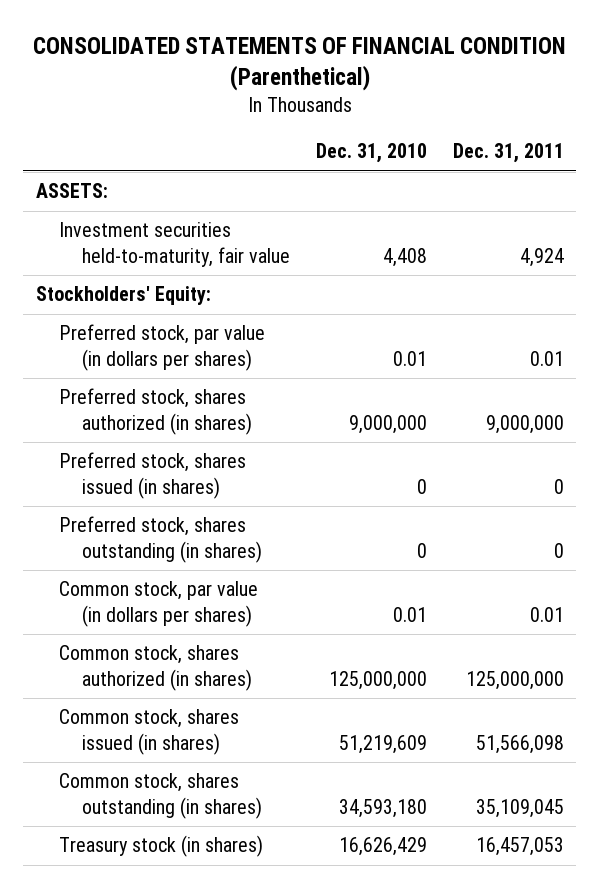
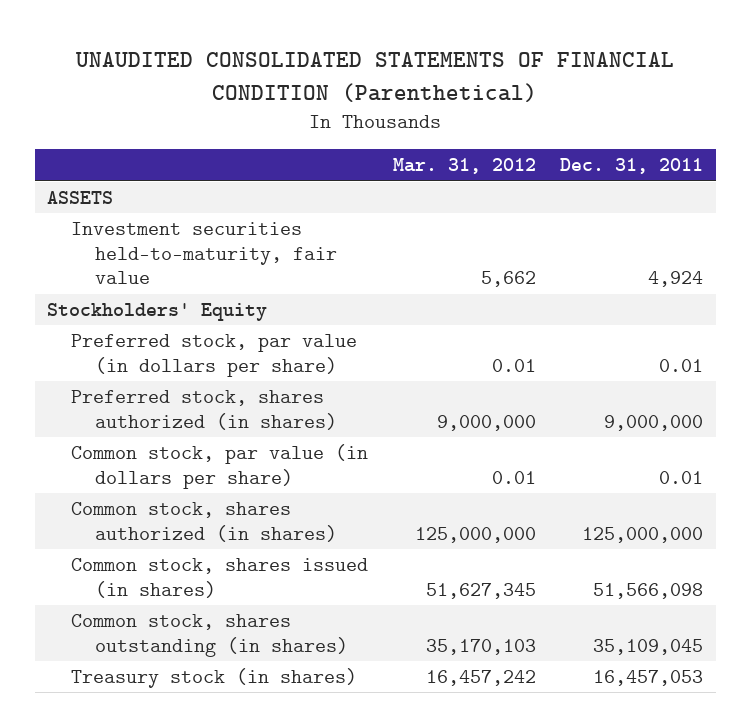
[32,37,566,92] CONSOLIDATED STATEMENTS OF FINANCIAL CONDITION (Parenthetical) -> [75,52,675,103] UNAUDITED CONSOLIDATED STATEMENTS OF FINANCIAL CONDITION (Parenthetical)
[315,143,427,164] Dec. 31, 2010 -> none
none -> [392,158,536,175] Mar. 31, 2012
[35,183,108,199] ASSETS: -> [47,191,114,205] ASSETS
[35,286,211,306] Stockholders' Equity: -> [47,303,268,322] Stockholders' Equity
[59,324,266,371] Preferred stock, par value (in dollars per shares) -> [71,334,358,377] Preferred stock, par value (in dollars per share)
[59,452,247,499] Preferred stock, shares issued (in shares) -> none
[59,516,263,563] Preferred stock, shares outstanding (in shares) -> none
[59,581,259,627] Common stock, par value (in dollars per shares) -> [71,444,369,489] Common stock, par value (in dollars per share)

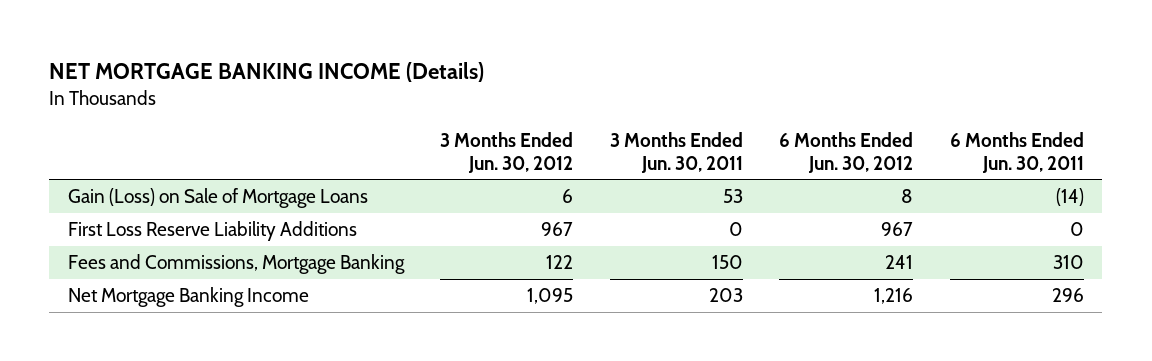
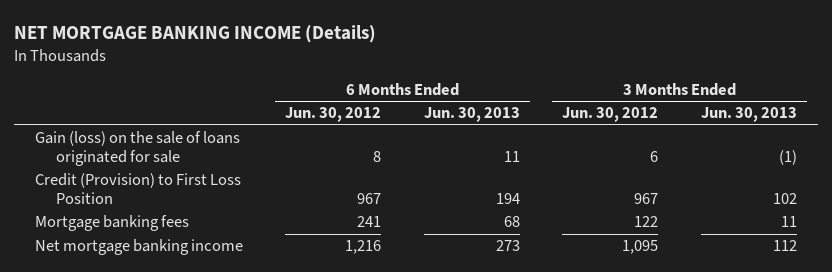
[609,131,743,173] 3 Months Ended Jun. 30, 2011 -> none
[950,131,1085,173] 6 Months Ended Jun. 30, 2011 -> none
none -> [423,107,520,123] Jun. 30, 2013
none -> [700,107,797,123] Jun. 30, 2013
[67,188,368,209] Gain (Loss) on Sale of Mortgage Loans -> [34,131,240,167] Gain (loss) on the sale of loans originated for sale
[67,221,357,242] First Loss Reserve Liability Additions -> [34,173,241,205] Credit (Provision) to First Loss Position
[67,254,405,275] Fees and Commissions, Mortgage Banking -> [34,215,189,232] Mortgage banking fees
[67,287,309,308] Net Mortgage Banking Income -> [34,239,243,256] Net mortgage banking income

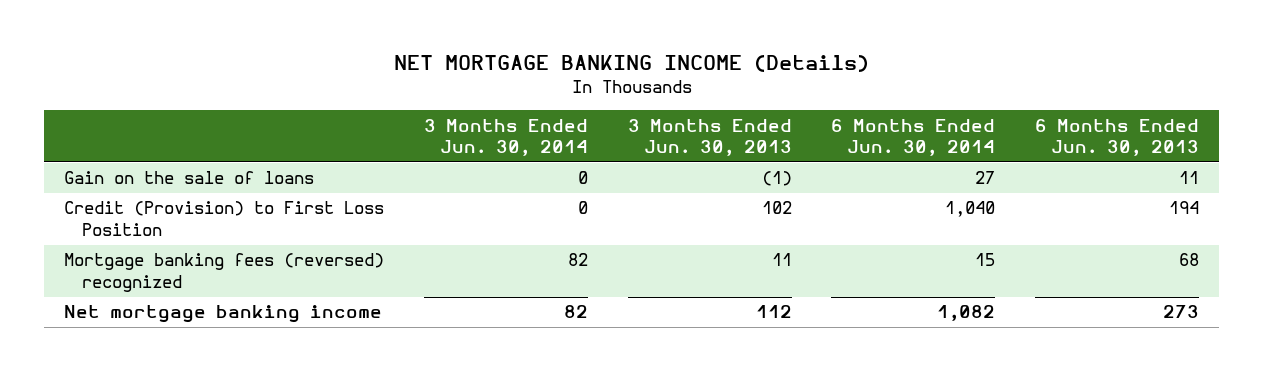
[285,107,382,123] Jun. 30, 2012 -> none
[562,107,659,123] Jun. 30, 2012 -> none
none -> [423,118,588,157] 3 Months Ended Jun. 30, 2014
none -> [831,118,996,157] 6 Months Ended Jun. 30, 2014
[34,131,240,167] Gain (loss) on the sale of loans originated for sale -> [64,171,315,185] Gain on the sale of loans
[34,215,189,232] Mortgage banking fees -> [64,253,385,292] Mortgage banking fees (reversed) recognized

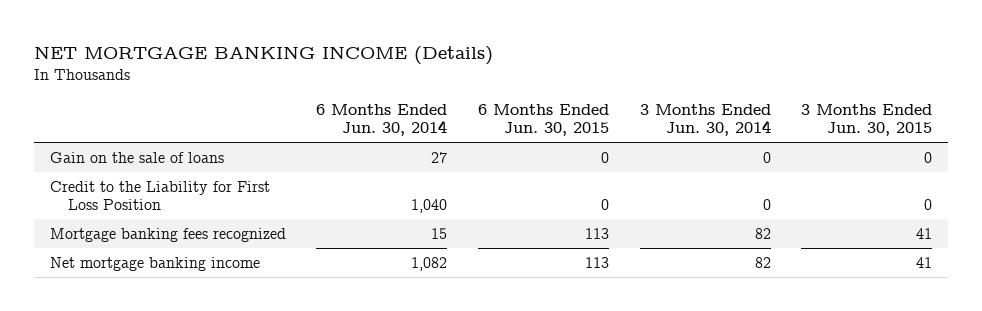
[627,118,792,157] 3 Months Ended Jun. 30, 2013 -> none
[1035,118,1200,157] 6 Months Ended Jun. 30, 2013 -> none
none -> [478,104,610,137] 6 Months Ended Jun. 30, 2015
none -> [801,104,933,137] 3 Months Ended Jun. 30, 2015
[64,201,385,236] Credit (Provision) to First Loss Position -> [49,180,270,211] Credit to the Liability for First Loss Position
[64,253,385,292] Mortgage banking fees (reversed) recognized -> [49,227,286,242] Mortgage banking fees recognized

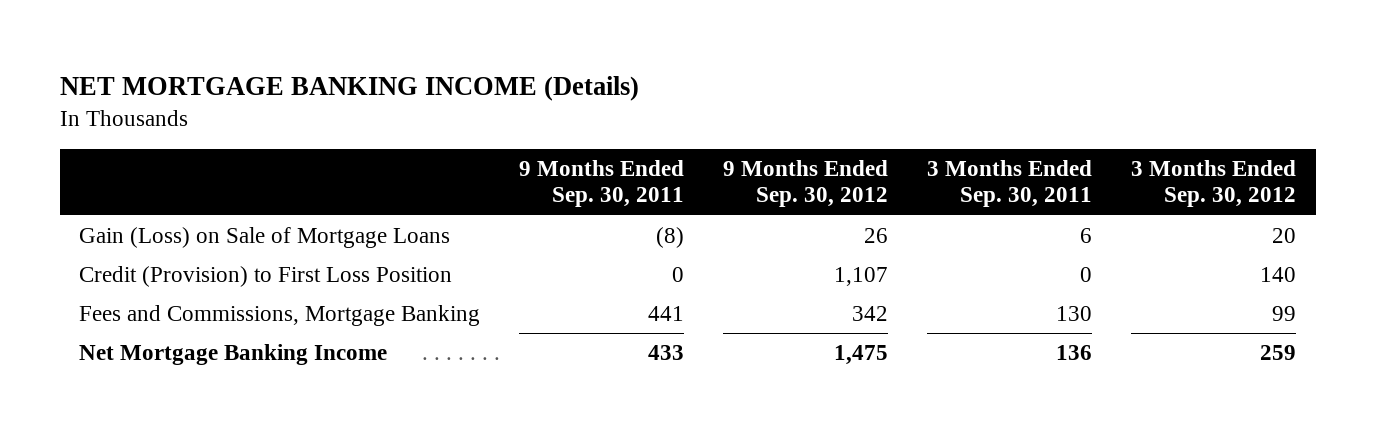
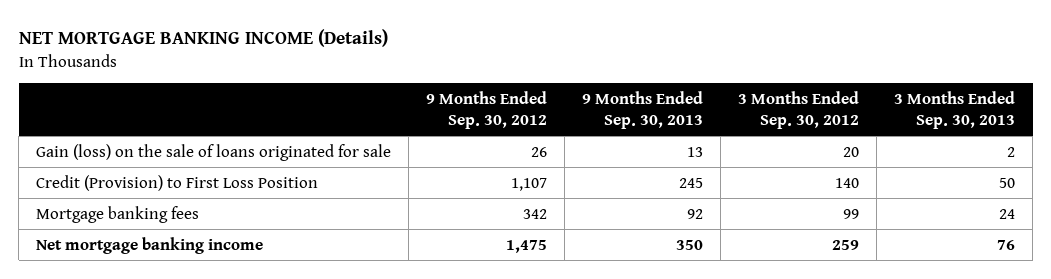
[519,159,685,208] 9 Months Ended Sep. 30, 2011 -> none
[927,159,1093,208] 3 Months Ended Sep. 30, 2011 -> none
none -> [582,90,704,129] 9 Months Ended Sep. 30, 2013
none -> [894,90,1016,129] 3 Months Ended Sep. 30, 2013
[79,227,451,249] Gain (Loss) on Sale of Mortgage Loans -> [36,143,392,161] Gain (loss) on the sale of loans originated for sale
[79,305,481,327] Fees and Commissions, Mortgage Banking -> [36,205,200,223] Mortgage banking fees
[79,344,388,366] Net Mortgage Banking Income -> [36,236,264,254] Net mortgage banking income

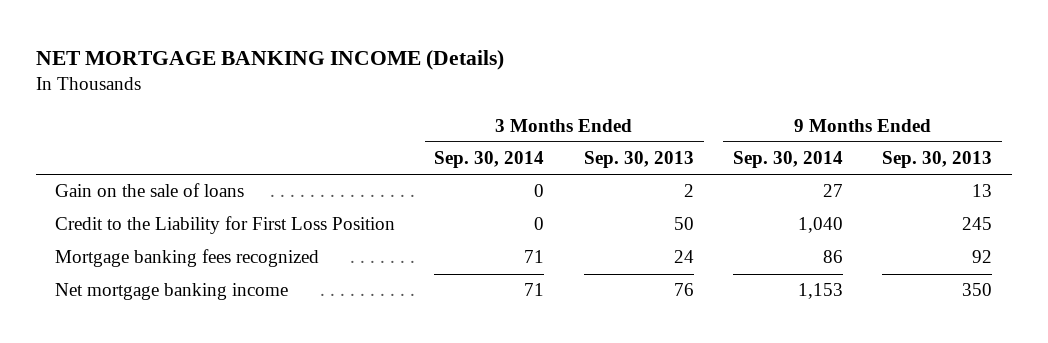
[426,90,548,129] 9 Months Ended Sep. 30, 2012 -> none
[738,90,860,129] 3 Months Ended Sep. 30, 2012 -> none
none -> [434,151,545,169] Sep. 30, 2014
none -> [733,151,844,169] Sep. 30, 2014
[36,143,392,161] Gain (loss) on the sale of loans originated for sale -> [55,183,245,198] Gain on the sale of loans
[36,174,319,191] Credit (Provision) to First Loss Position -> [55,216,396,235] Credit to the Liability for First Loss Position
[36,205,200,223] Mortgage banking fees -> [55,249,320,268] Mortgage banking fees recognized

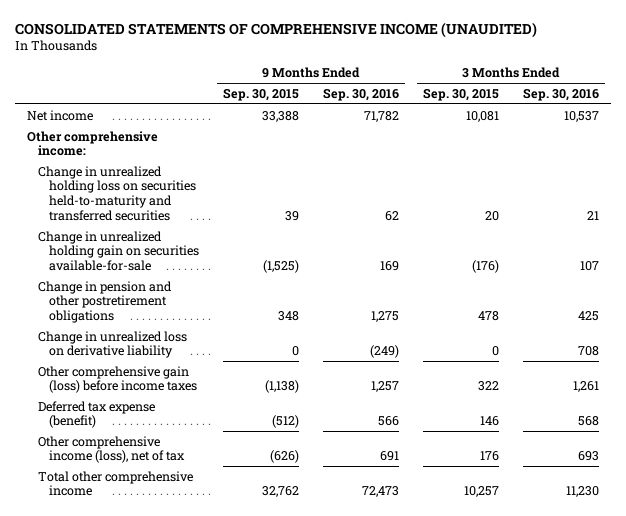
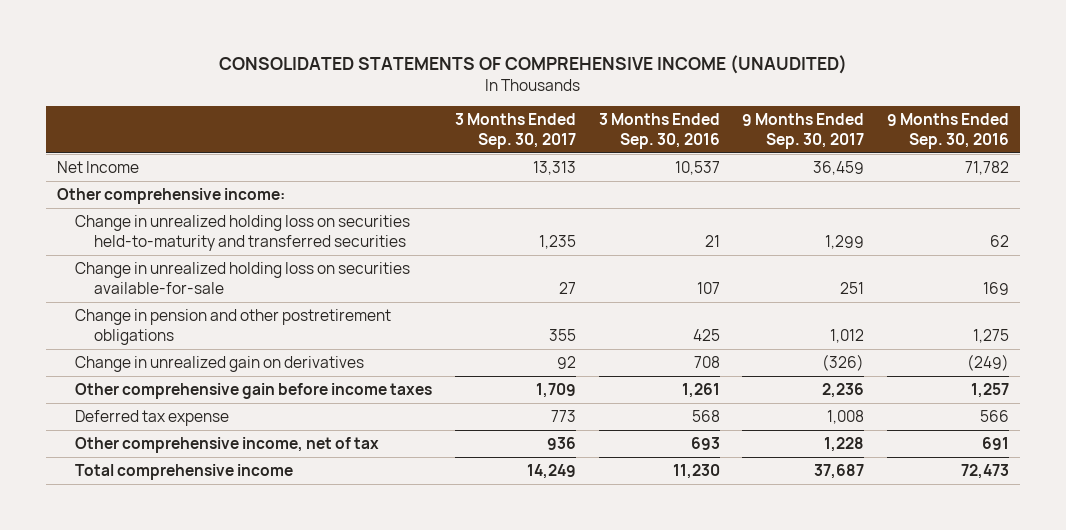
[223,88,300,102] Sep. 30, 2015 -> none
[423,88,500,102] Sep. 30, 2015 -> none
none -> [454,113,576,149] 3 Months Ended Sep. 30, 2017
none -> [742,113,865,149] 9 Months Ended Sep. 30, 2017
[26,109,93,121] Net income -> [57,161,140,174] Net Income
[38,230,200,272] Change in unrealized holding gain on securities available-for-sale -> [75,262,411,294] Change in unrealized holding loss on securities available-for-sale
[38,330,188,359] Change in unrealized loss on derivative liability -> [75,356,365,373] Change in unrealized gain on derivatives
[38,365,198,394] Other comprehensive gain (loss) before income taxes -> [75,383,433,400] Other comprehensive gain before income taxes
[38,400,156,429] Deferred tax expense (benefit) -> [75,410,230,427] Deferred tax expense
[38,435,186,464] Other comprehensive income (loss), net of tax -> [75,437,380,454] Other comprehensive income, net of tax
[38,470,194,497] Total other comprehensive income -> [75,464,294,481] Total comprehensive income

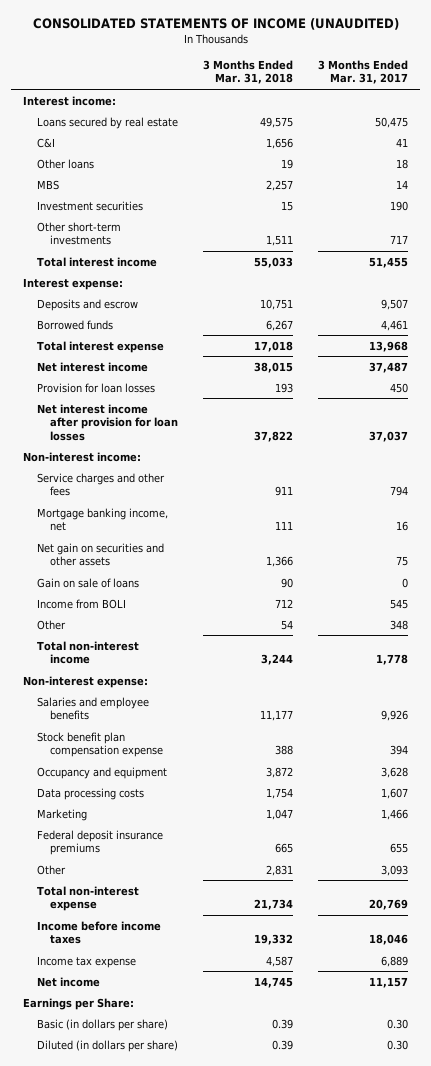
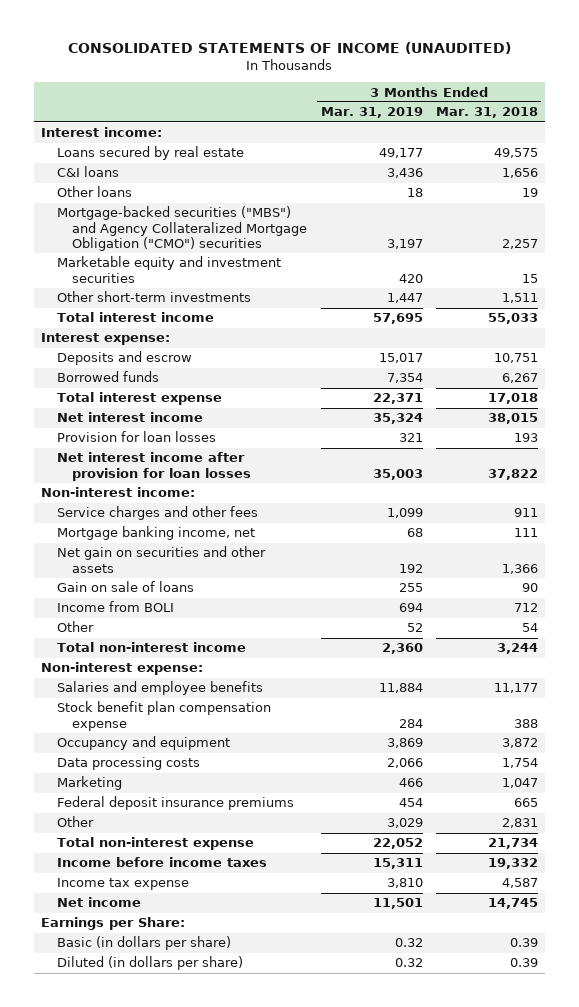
[317,60,408,85] 3 Months Ended Mar. 31, 2017 -> none
none -> [320,107,423,119] Mar. 31, 2019
[36,137,55,148] C&I -> [56,166,119,178] C&I loans
[36,200,143,211] Investment securities -> none
[36,179,59,190] MBS -> [56,206,308,251] Mortgage-backed securities ("MBS") and Agency Collateralized Mortgage Obligation ("CMO") securities
none -> [56,256,281,283] Marketable equity and investment securities

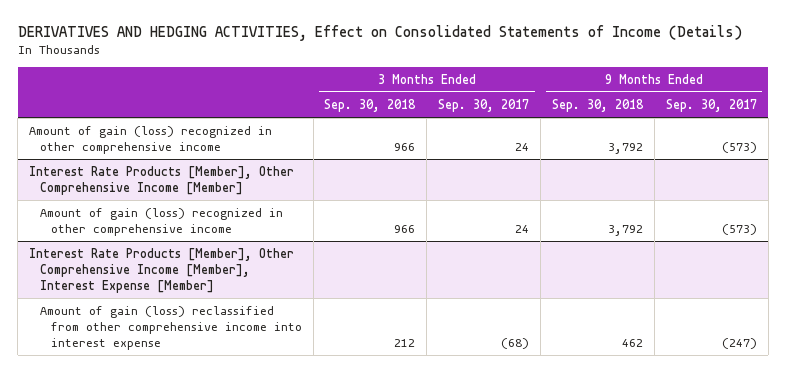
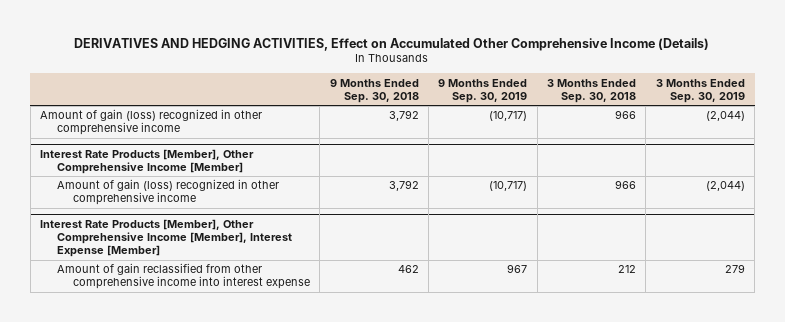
[17,25,742,42] DERIVATIVES AND HEDGING ACTIVITIES, Effect on Consolidated Statements of Income (Details) -> [74,37,710,51] DERIVATIVES AND HEDGING ACTIVITIES, Effect on Accumulated Other Comprehensive Income (Details)
[438,98,530,112] Sep. 30, 2017 -> none
[665,98,757,112] Sep. 30, 2017 -> none
none -> [438,78,528,103] 9 Months Ended Sep. 30, 2019
none -> [655,78,745,103] 3 Months Ended Sep. 30, 2019
[39,305,302,350] Amount of gain (loss) reclassified from other comprehensive income into interest expense -> [56,263,310,290] Amount of gain reclassified from other comprehensive income into interest expense

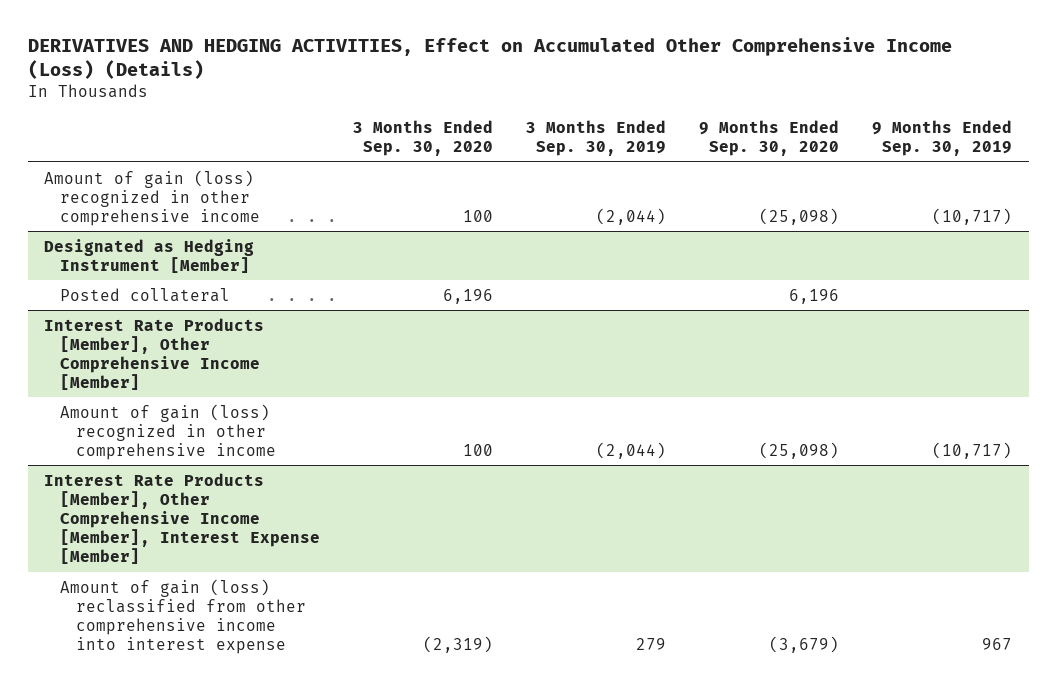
[74,37,710,51] DERIVATIVES AND HEDGING ACTIVITIES, Effect on Accumulated Other Comprehensive Income (Details) -> [27,36,952,79] DERIVATIVES AND HEDGING ACTIVITIES, Effect on Accumulated Other Comprehensive Income (Loss) (Details)
[329,78,419,103] 9 Months Ended Sep. 30, 2018 -> none
[547,78,637,103] 3 Months Ended Sep. 30, 2018 -> none
none -> [353,119,494,157] 3 Months Ended Sep. 30, 2020
none -> [699,119,840,157] 9 Months Ended Sep. 30, 2020
none -> [44,238,255,273] Designated as Hedging Instrument [Member]
none -> [60,287,231,302] Posted collateral
[56,263,310,290] Amount of gain reclassified from other comprehensive income into interest expense -> [60,578,306,654] Amount of gain (loss) reclassified from other comprehensive income into interest expense

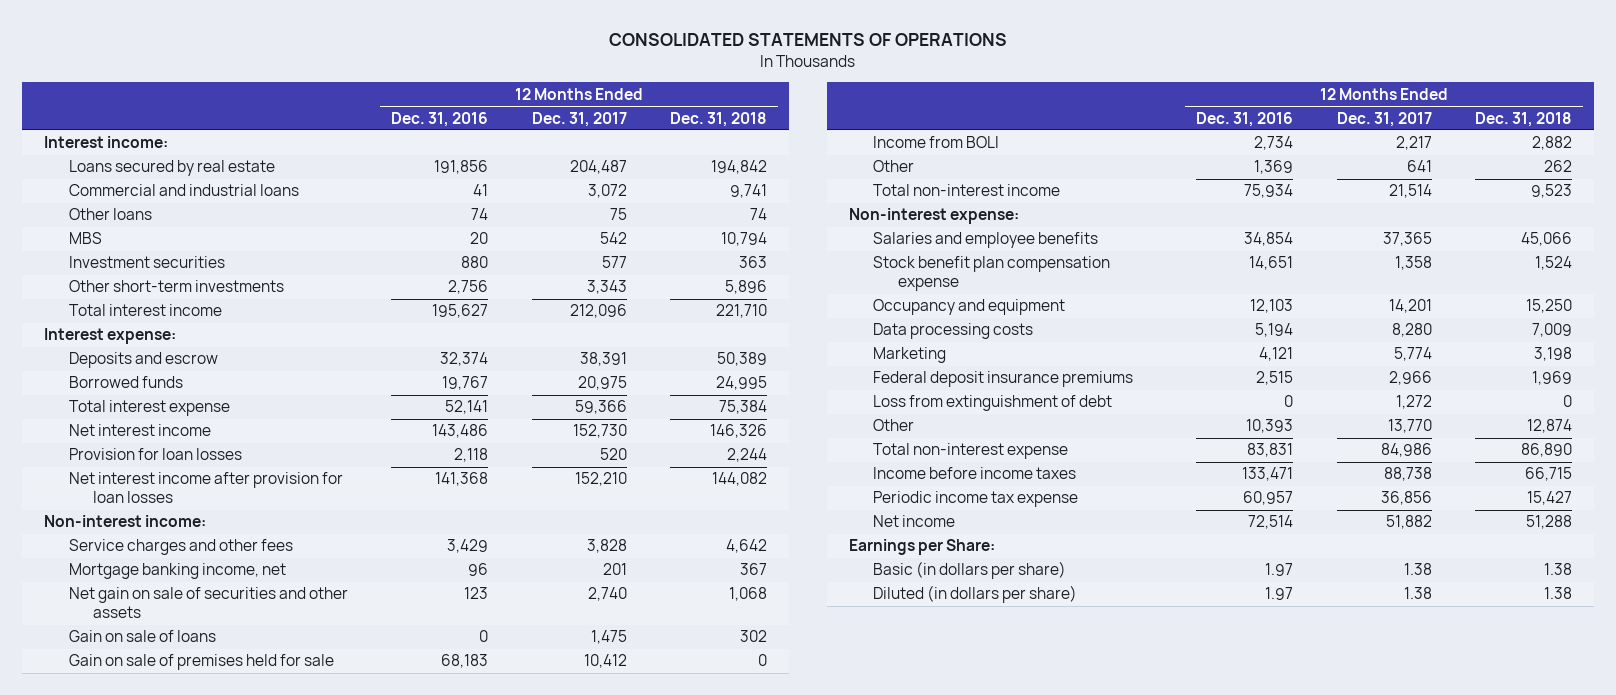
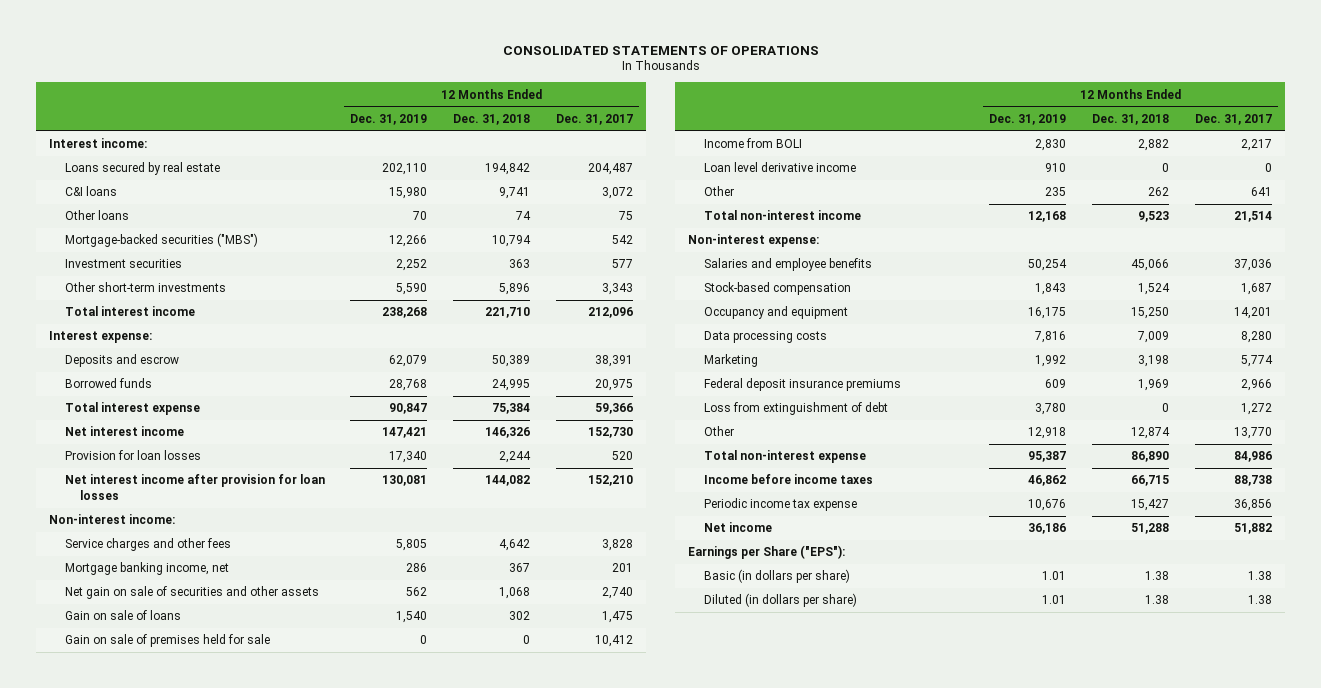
[391,111,489,127] Dec. 31, 2016 -> none
none -> [350,113,428,125] Dec. 31, 2019
[68,184,299,197] Commercial and industrial loans -> [64,186,117,197] C&I loans
[68,232,102,245] MBS -> [64,233,258,248] Mortgage-backed securities ("MBS")
none -> [703,162,856,173] Loan level derivative income
[873,256,1111,292] Stock benefit plan compensation expense -> none
[1382,232,1432,247] 37,365 -> [1233,259,1272,272] 37,036
none -> [703,282,851,296] Stock-based compensation
[849,539,996,556] Earnings per Share: -> [688,545,846,560] Earnings per Share ("EPS"):

